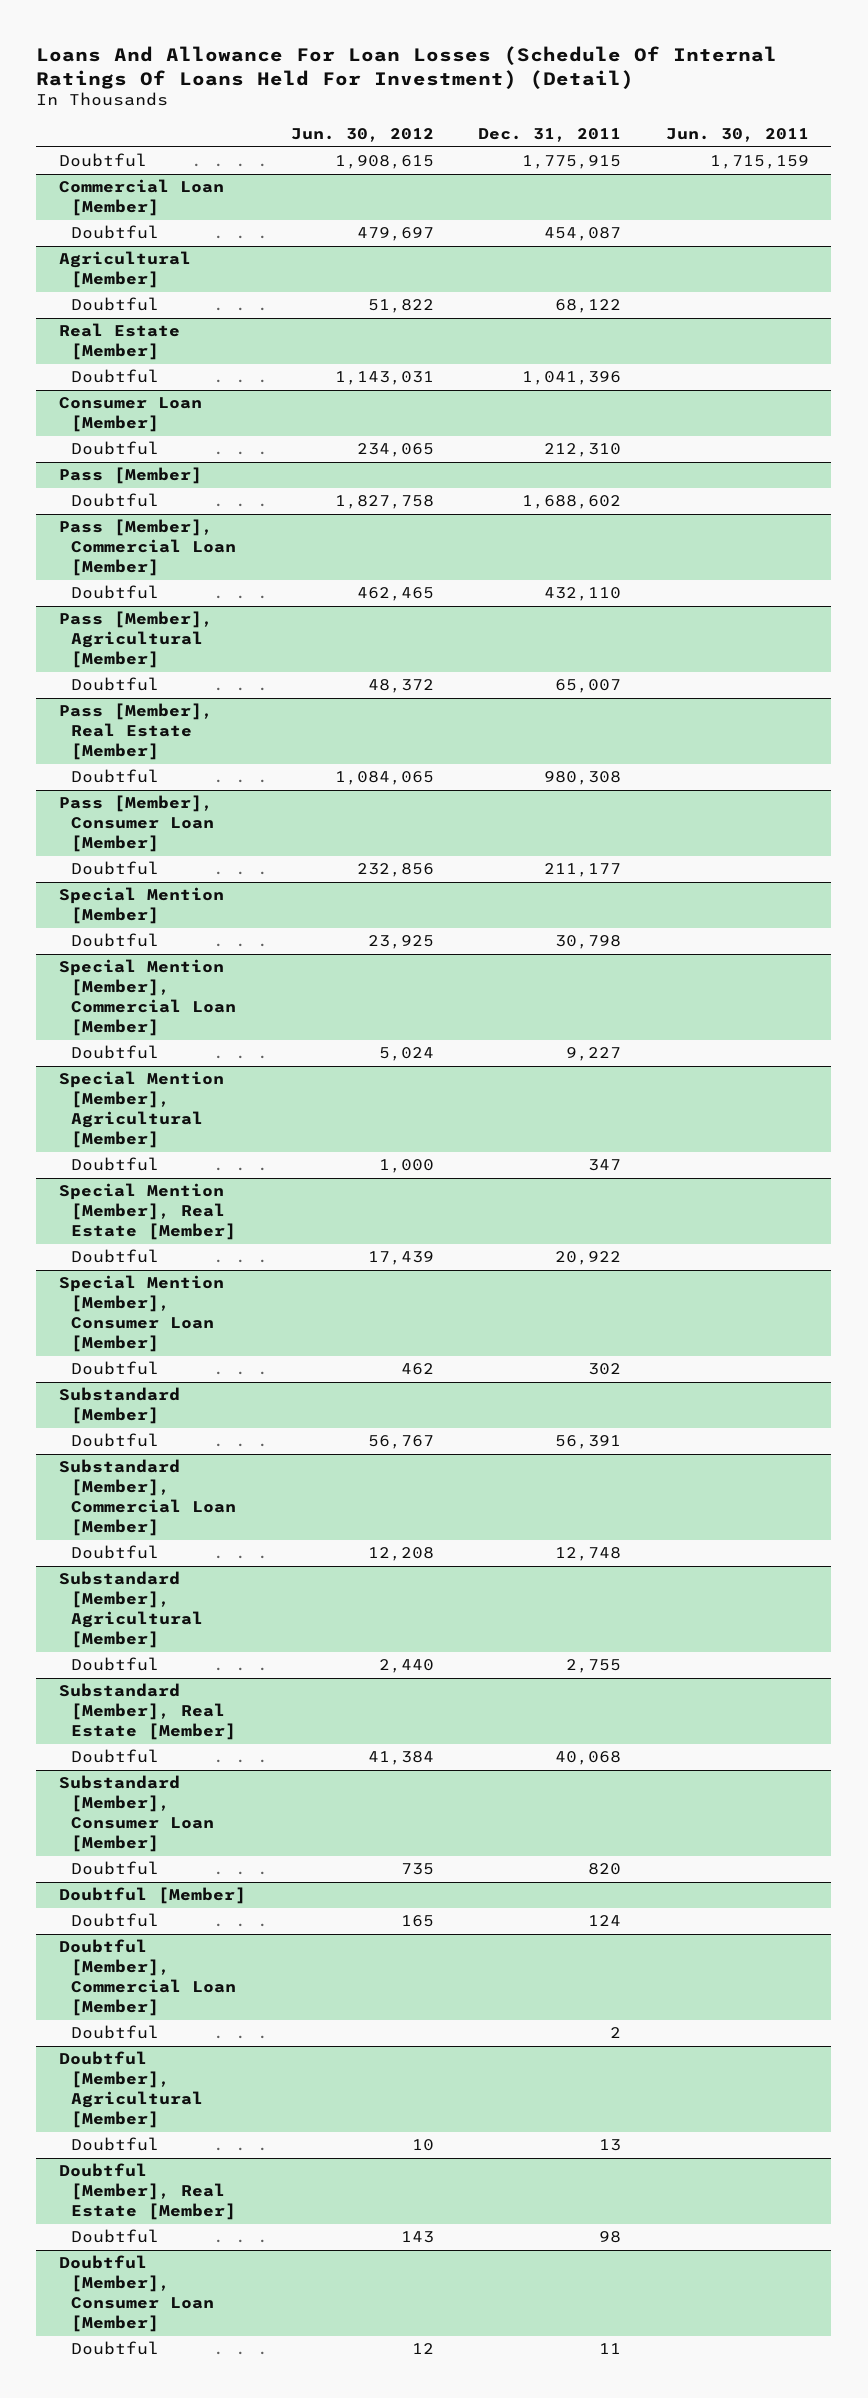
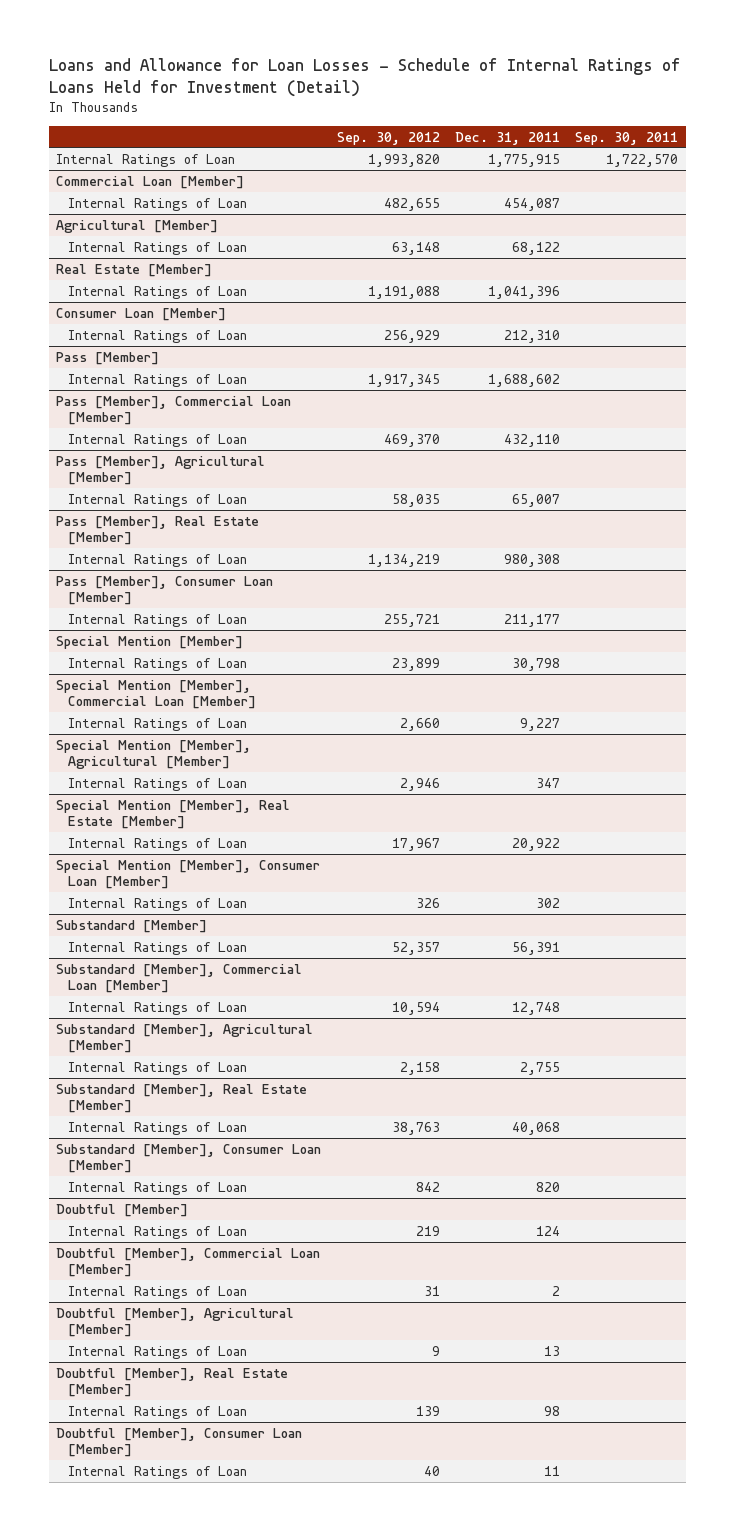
[36,45,778,89] Loans And Allowance For Loan Losses (Schedule Of Internal Ratings Of Loans Held For Investment) (Detail) -> [48,57,681,97] Loans and Allowance for Loan Losses - Schedule of Internal Ratings of Loans Held for Investment (Detail)
[290,128,434,143] Jun. 30, 2012 -> none
[665,128,809,143] Jun. 30, 2011 -> none
none -> [336,131,440,145] Sep. 30, 2012
none -> [575,131,679,145] Sep. 30, 2011
[58,153,147,168] Doubtful -> [56,153,236,167] Internal Ratings of Loan
[71,225,160,240] Doubtful -> [68,197,248,211] Internal Ratings of Loan
[71,297,160,312] Doubtful -> [68,241,248,255] Internal Ratings of Loan
[71,369,160,384] Doubtful -> [68,285,248,299] Internal Ratings of Loan
[71,441,160,456] Doubtful -> [68,329,248,343] Internal Ratings of Loan
[71,493,160,508] Doubtful -> [68,373,248,387] Internal Ratings of Loan
[71,585,160,600] Doubtful -> [68,433,248,447] Internal Ratings of Loan
[71,677,160,692] Doubtful -> [68,493,248,507] Internal Ratings of Loan
[71,769,160,784] Doubtful -> [68,553,248,567] Internal Ratings of Loan
[71,861,160,876] Doubtful -> [68,613,248,627] Internal Ratings of Loan
[71,933,160,948] Doubtful -> [68,657,248,671] Internal Ratings of Loan
[71,1045,160,1060] Doubtful -> [68,717,248,731] Internal Ratings of Loan
[71,1157,160,1172] Doubtful -> [68,777,248,791] Internal Ratings of Loan
[71,1249,160,1264] Doubtful -> [68,837,248,851] Internal Ratings of Loan
[71,1361,160,1376] Doubtful -> [68,897,248,911] Internal Ratings of Loan
[71,1433,160,1448] Doubtful -> [68,941,248,955] Internal Ratings of Loan
[71,1545,160,1560] Doubtful -> [68,1001,248,1015] Internal Ratings of Loan
[71,1657,160,1672] Doubtful -> [68,1061,248,1075] Internal Ratings of Loan
[71,1749,160,1764] Doubtful -> [68,1121,248,1135] Internal Ratings of Loan
[71,1861,160,1876] Doubtful -> [68,1181,248,1195] Internal Ratings of Loan
[71,1913,160,1928] Doubtful -> [68,1225,248,1239] Internal Ratings of Loan
[71,2025,160,2040] Doubtful -> [68,1285,248,1299] Internal Ratings of Loan
[71,2137,160,2152] Doubtful -> [68,1345,248,1359] Internal Ratings of Loan
[71,2229,160,2244] Doubtful -> [68,1405,248,1419] Internal Ratings of Loan
[71,2341,160,2356] Doubtful -> [68,1465,248,1479] Internal Ratings of Loan

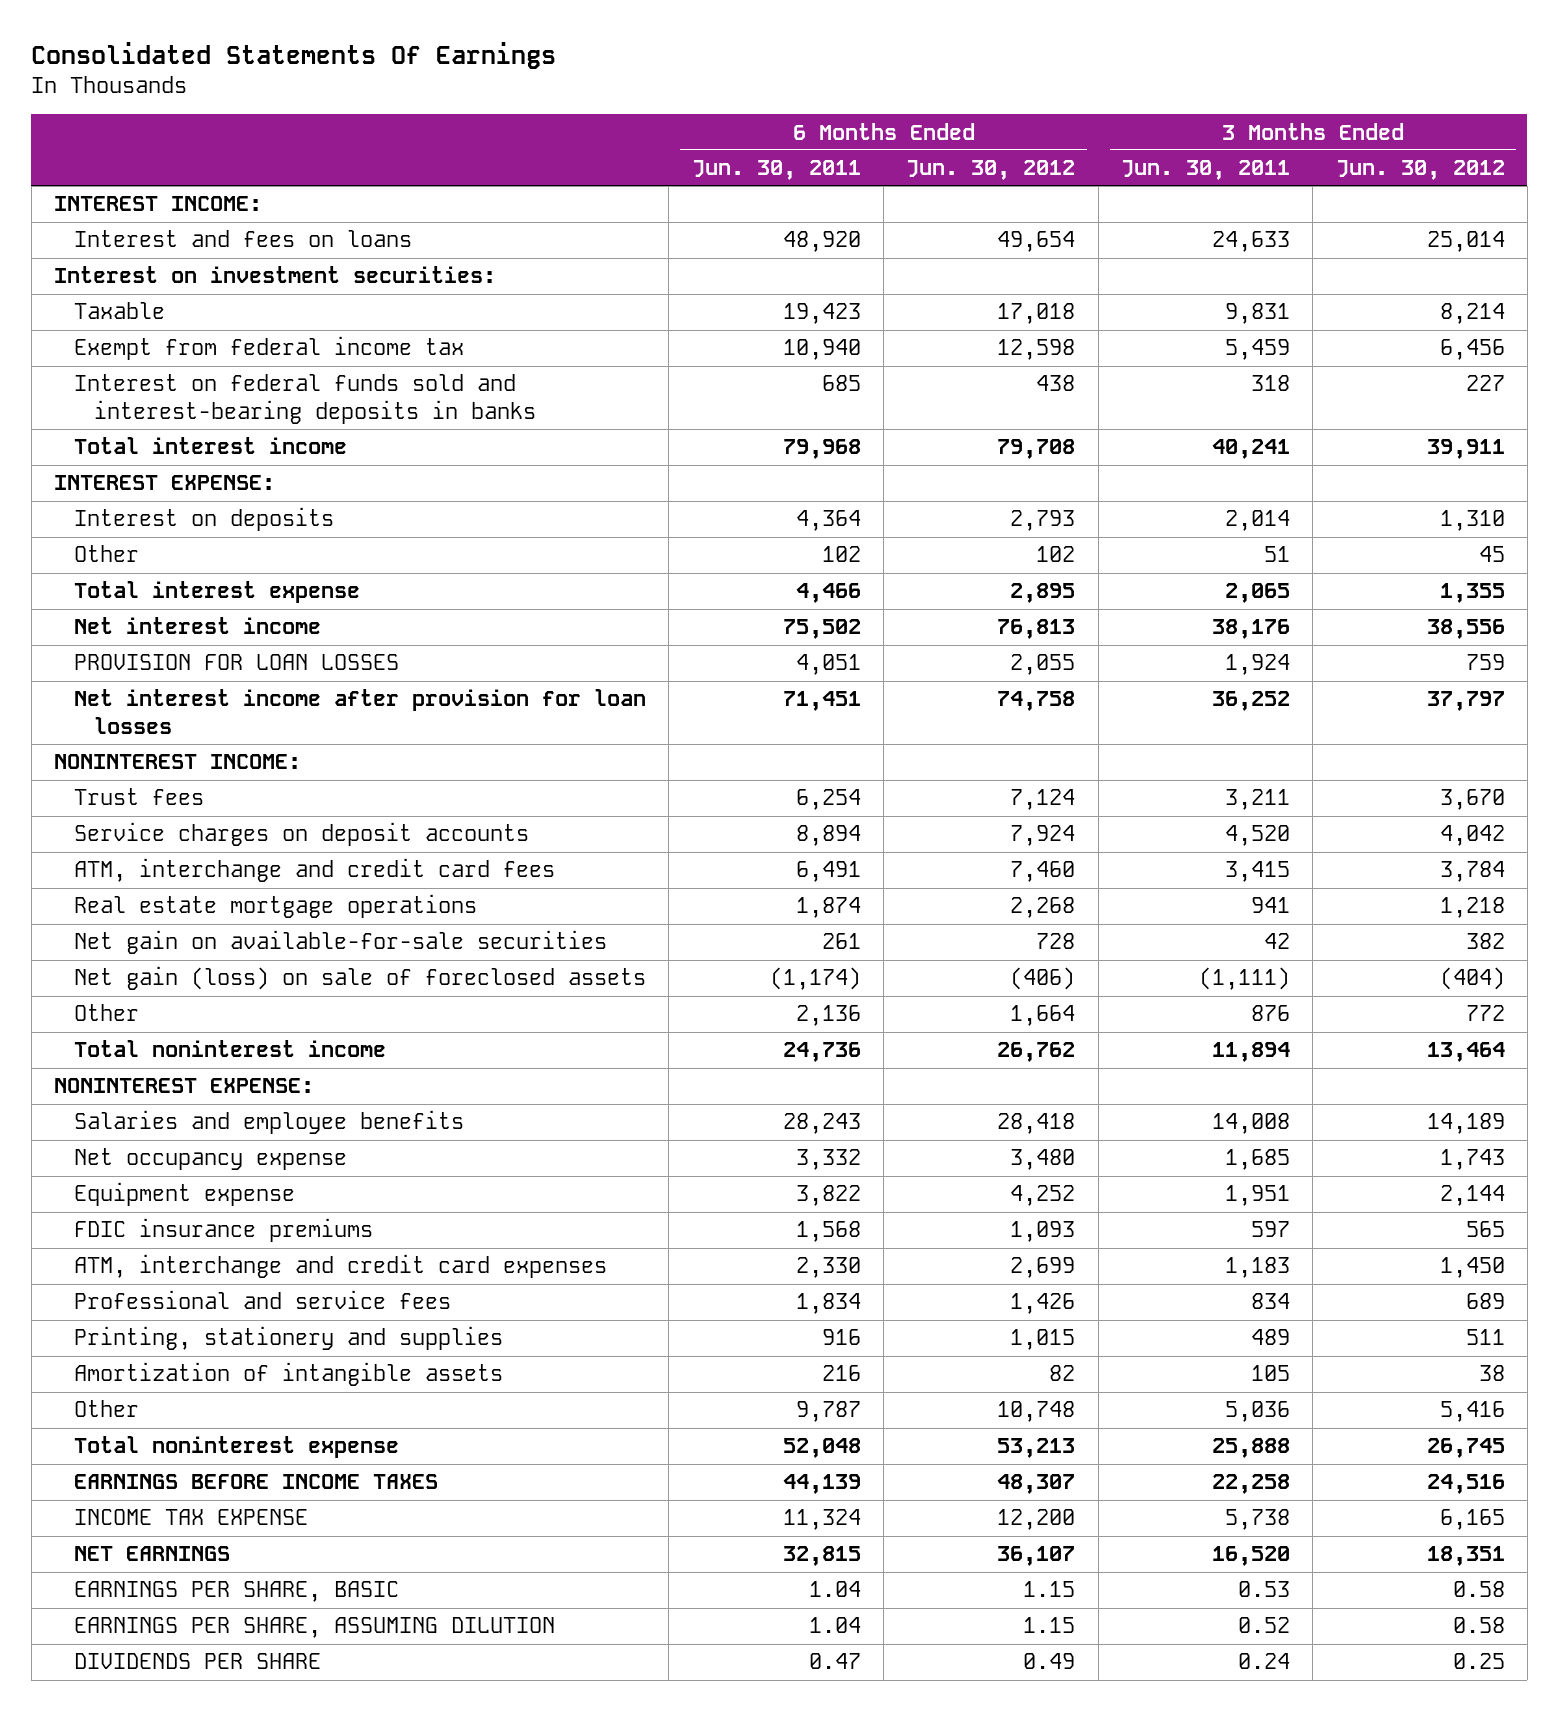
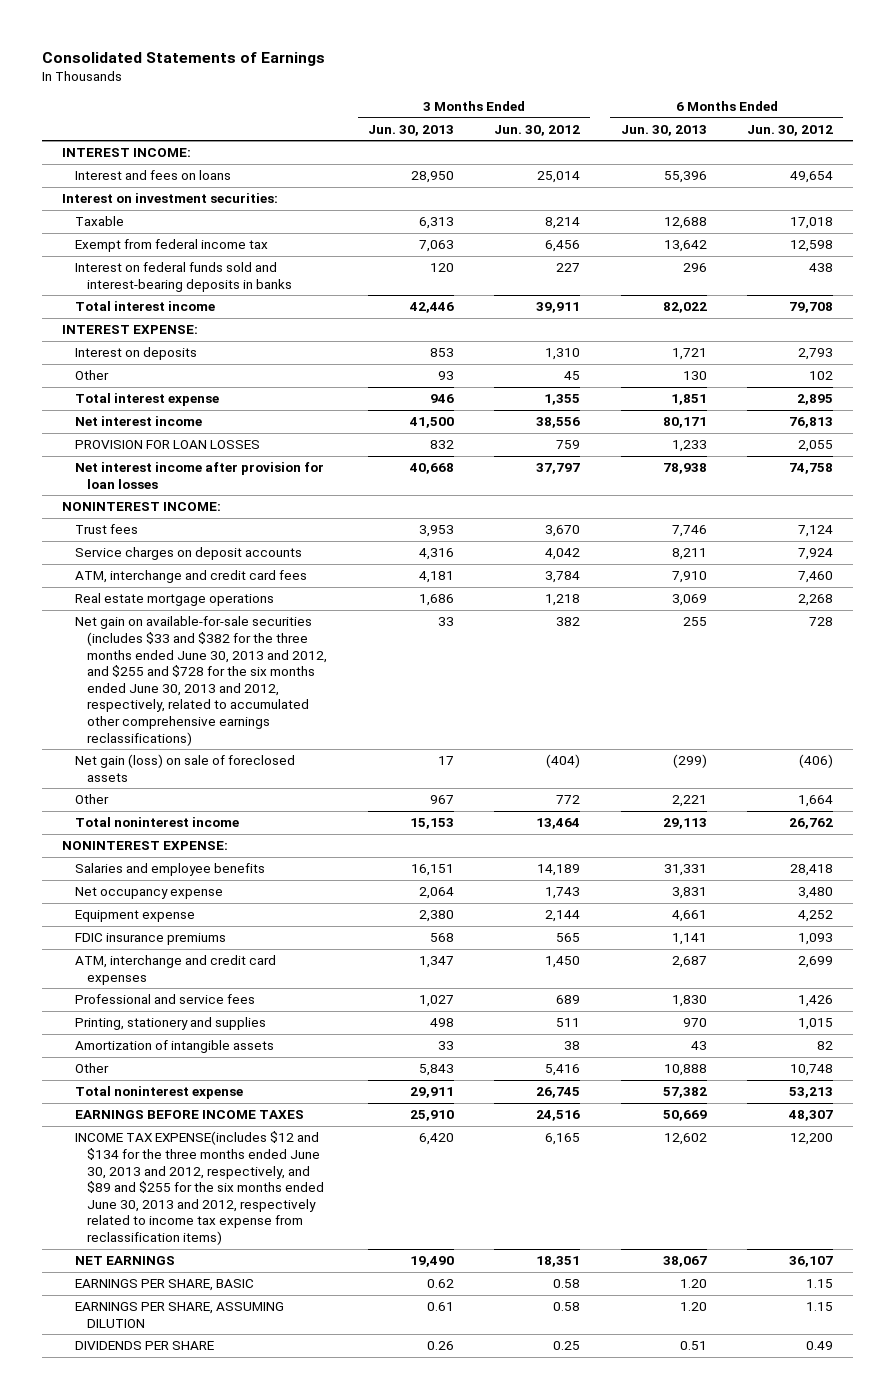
[31,42,557,70] Consolidated Statements Of Earnings -> [41,51,325,66] Consolidated Statements of Earnings
[691,160,861,181] Jun. 30, 2011 -> none
[1120,160,1290,181] Jun. 30, 2011 -> none
none -> [367,124,454,136] Jun. 30, 2013
none -> [620,124,707,136] Jun. 30, 2013
[74,930,608,955] Net gain on available-for-sale securities -> [74,616,328,746] Net gain on available-for-sale securities (includes $33 and $382 for the three months ended June 30, 2013 and 2012, and $255 and $728 for the six months ended June 30, 2013 and 2012, respectively, related to accumulated other comprehensive earnings reclassifications)
[74,1509,309,1526] INCOME TAX EXPENSE -> [74,1131,325,1246] INCOME TAX EXPENSE(includes $12 and $134 for the three months ended June 30, 2013 and 2012, respectively, and $89 and $255 for the six months ended June 30, 2013 and 2012, respectively related to income tax expense from reclassification items)

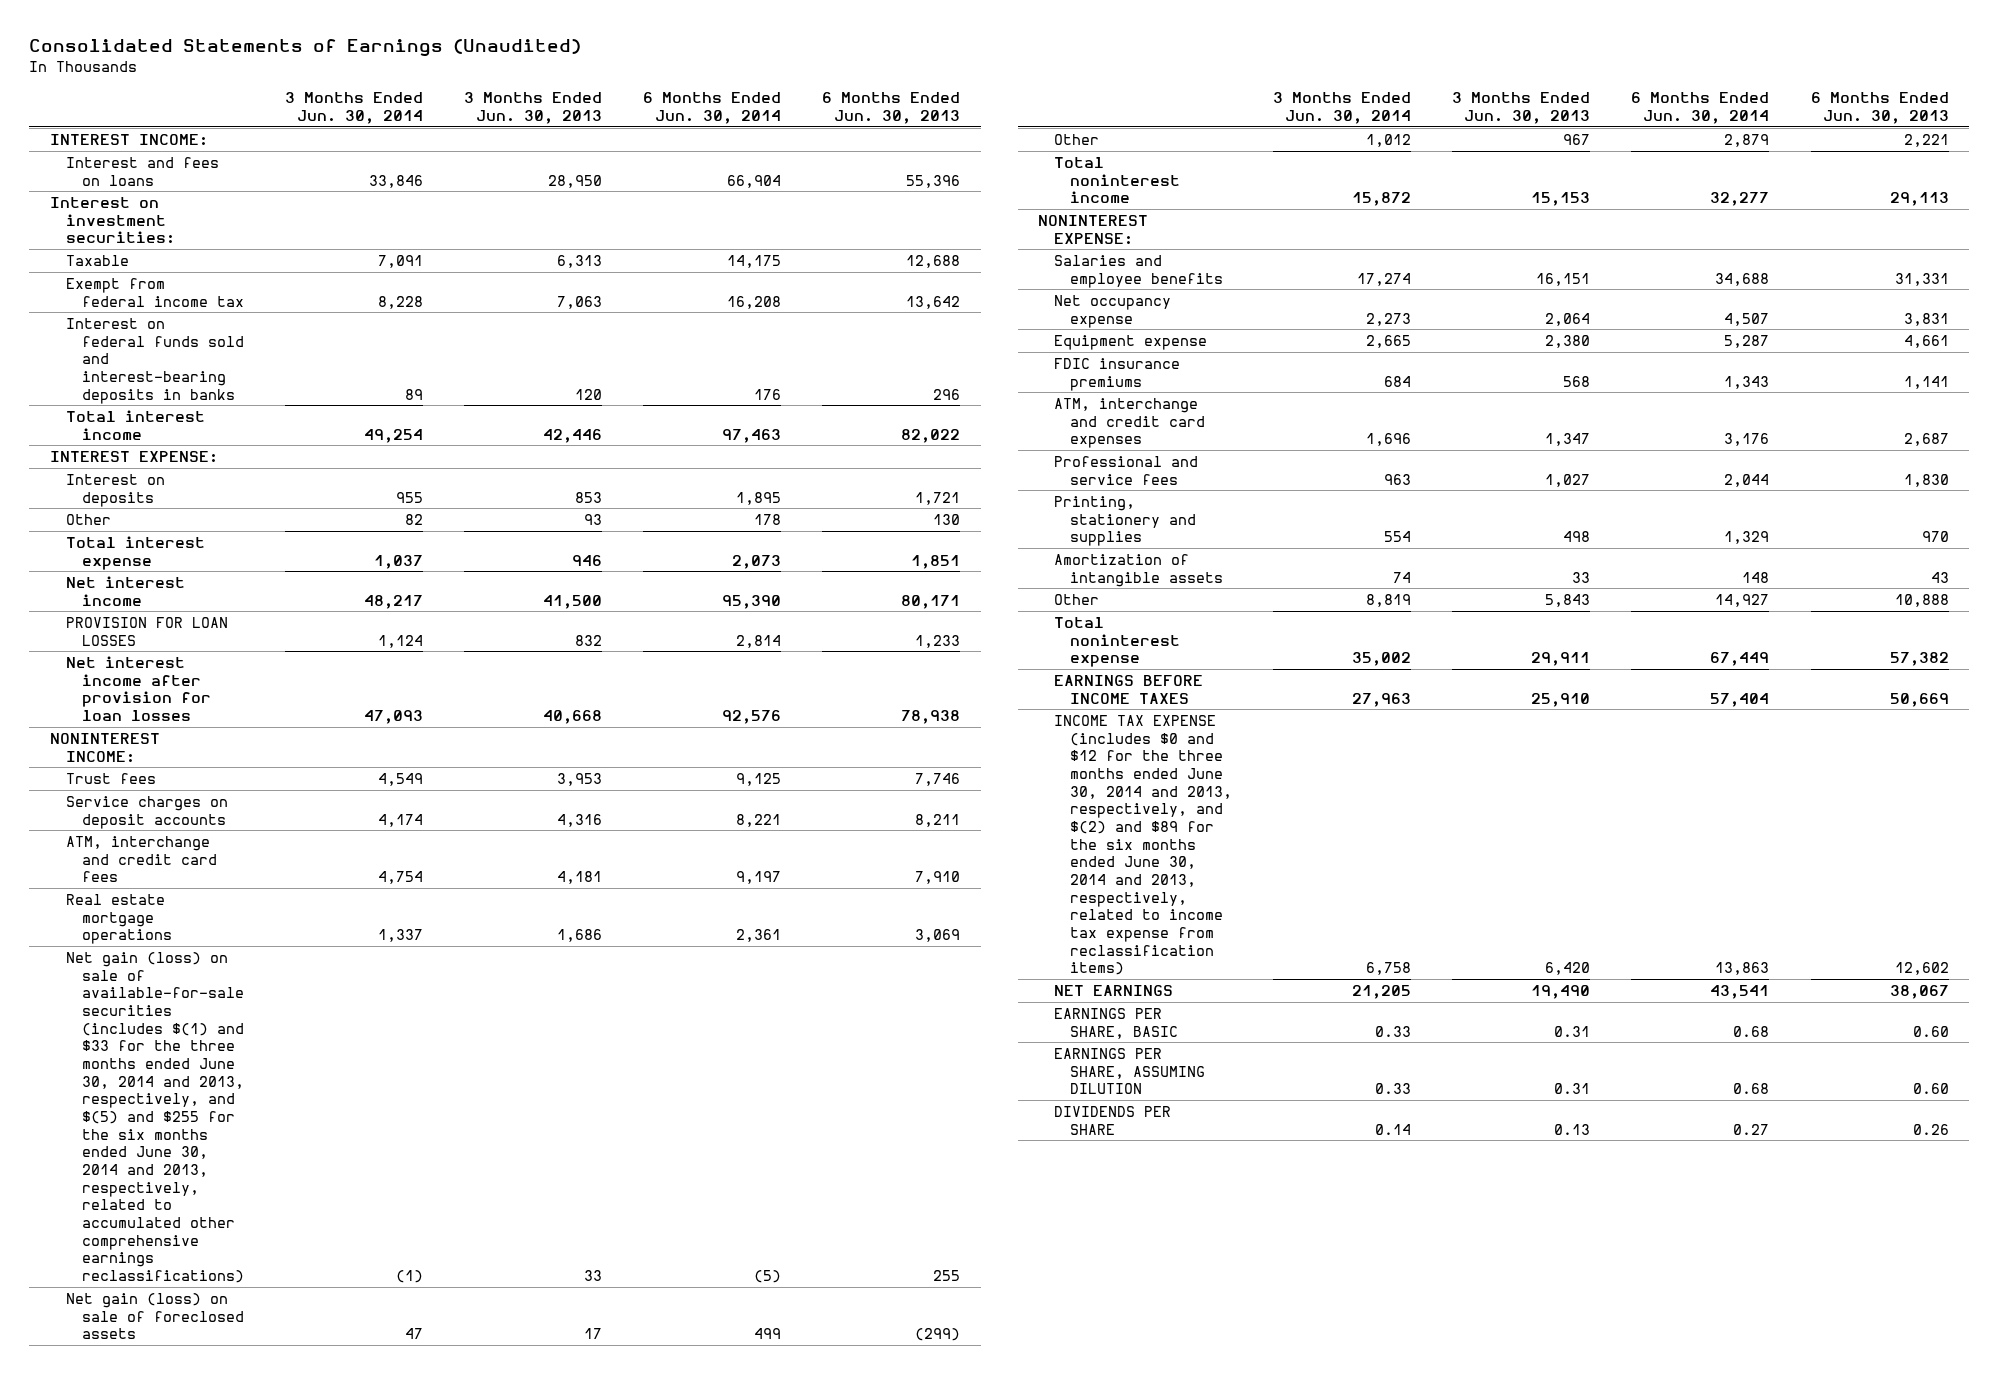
[41,51,325,66] Consolidated Statements of Earnings -> [29,39,582,58] Consolidated Statements of Earnings (Unaudited)
[494,124,581,136] Jun. 30, 2012 -> none
[746,124,833,136] Jun. 30, 2012 -> none
none -> [285,92,424,125] 3 Months Ended Jun. 30, 2014
none -> [643,92,782,125] 6 Months Ended Jun. 30, 2014
[74,616,328,746] Net gain on available-for-sale securities (includes $33 and $382 for the three months ended June 30, 2013 and 2012, and $255 and $728 for the six months ended June 30, 2013 and 2012, respectively, related to accumulated other comprehensive earnings reclassifications) -> [66,951,245,1283] Net gain (loss) on sale of available-for-sale securities (includes $(1) and $33 for the three months ended June 30, 2014 and 2013, respectively, and $(5) and $255 for the six months ended June 30, 2014 and 2013, respectively, related to accumulated other comprehensive earnings reclassifications)
[74,1131,325,1246] INCOME TAX EXPENSE(includes $12 and $134 for the three months ended June 30, 2013 and 2012, respectively, and $89 and $255 for the six months ended June 30, 2013 and 2012, respectively related to income tax expense from reclassification items) -> [1054,714,1233,976] INCOME TAX EXPENSE (includes $0 and $12 for the three months ended June 30, 2014 and 2013, respectively, and $(2) and $89 for the six months ended June 30, 2014 and 2013, respectively, related to income tax expense from reclassification items)
[426,1279,454,1289] 0.62 -> [1554,1025,1591,1037] 0.31
[679,1279,707,1289] 1.20 -> [1912,1025,1949,1037] 0.60
[426,1302,454,1312] 0.61 -> [1554,1083,1591,1095] 0.31
[679,1302,707,1312] 1.20 -> [1912,1083,1949,1095] 0.60
[426,1341,454,1351] 0.26 -> [1554,1123,1591,1135] 0.13
[679,1341,707,1351] 0.51 -> [1912,1123,1949,1135] 0.26

